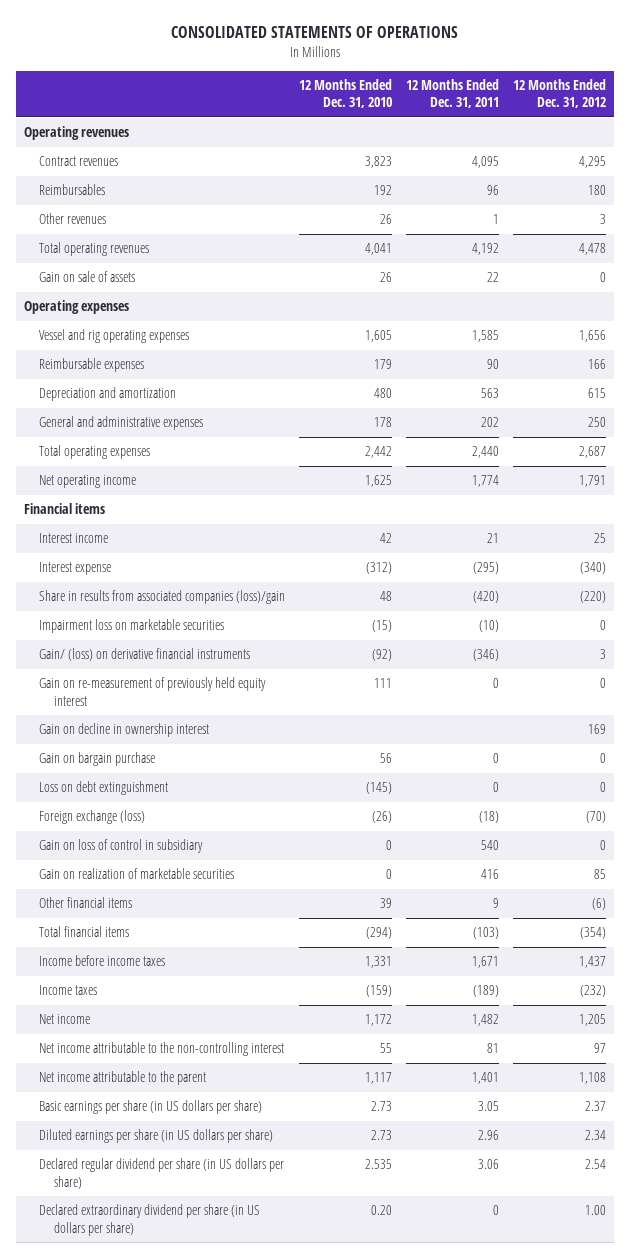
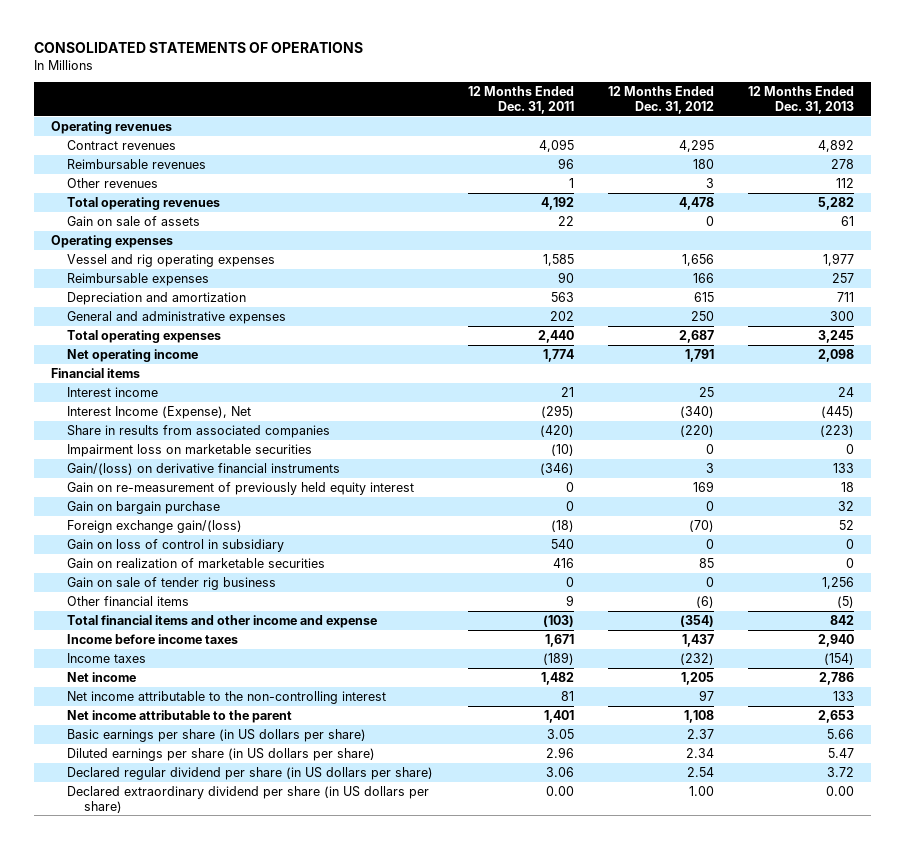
[298,78,392,109] 12 Months Ended Dec. 31, 2010 -> none
none -> [747,86,854,114] 12 Months Ended Dec. 31, 2013
[38,184,105,196] Reimbursables -> [67,158,207,169] Reimbursable revenues
[38,562,111,576] Interest expense -> [67,405,252,419] Interest Income (Expense), Net
[38,590,285,605] Share in results from associated companies (loss)/gain -> [67,424,331,438] Share in results from associated companies
[38,723,209,738] Gain on decline in ownership interest -> none
[38,648,250,662] Gain/ (loss) on derivative financial instruments -> [67,462,341,475] Gain/(loss) on derivative financial instruments
[600,678,607,689] 0 -> [692,480,714,492] 169
[38,781,168,796] Loss on debt extinguishment -> none
[38,810,145,825] Foreign exchange (loss) -> [67,519,243,533] Foreign exchange gain/(loss)
none -> [67,576,277,590] Gain on sale of tender rig business
[38,926,129,938] Total financial items -> [67,614,378,628] Total financial items and other income and expense
[493,1205,500,1216] 0 -> [545,785,574,796] 0.00

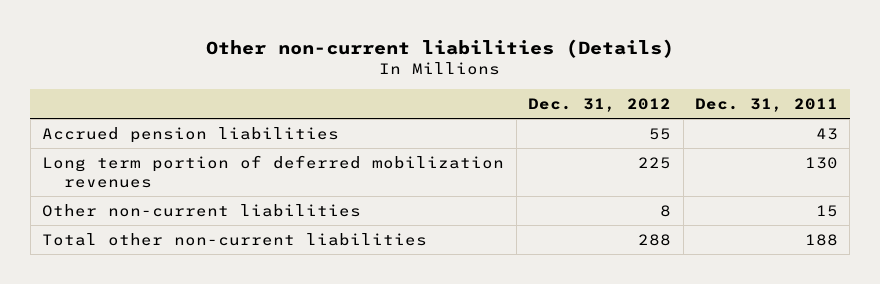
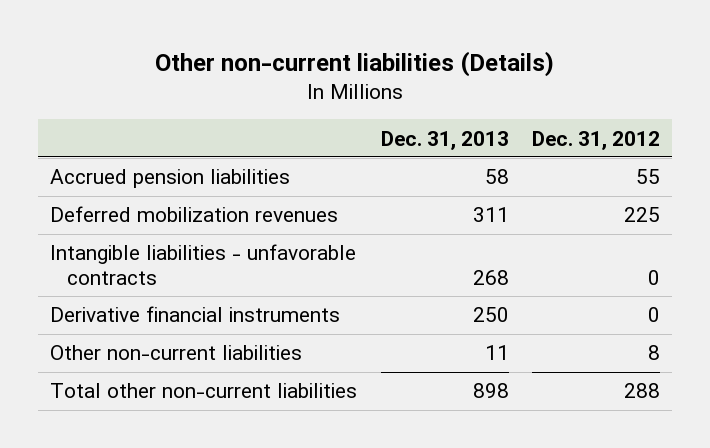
[695,98,839,113] Dec. 31, 2011 -> none
none -> [380,130,509,150] Dec. 31, 2013
[42,154,505,188] Long term portion of deferred mobilization revenues -> [50,206,339,223] Deferred mobilization revenues
none -> [50,244,357,285] Intangible liabilities - unfavorable contracts
none -> [50,306,341,323] Derivative financial instruments

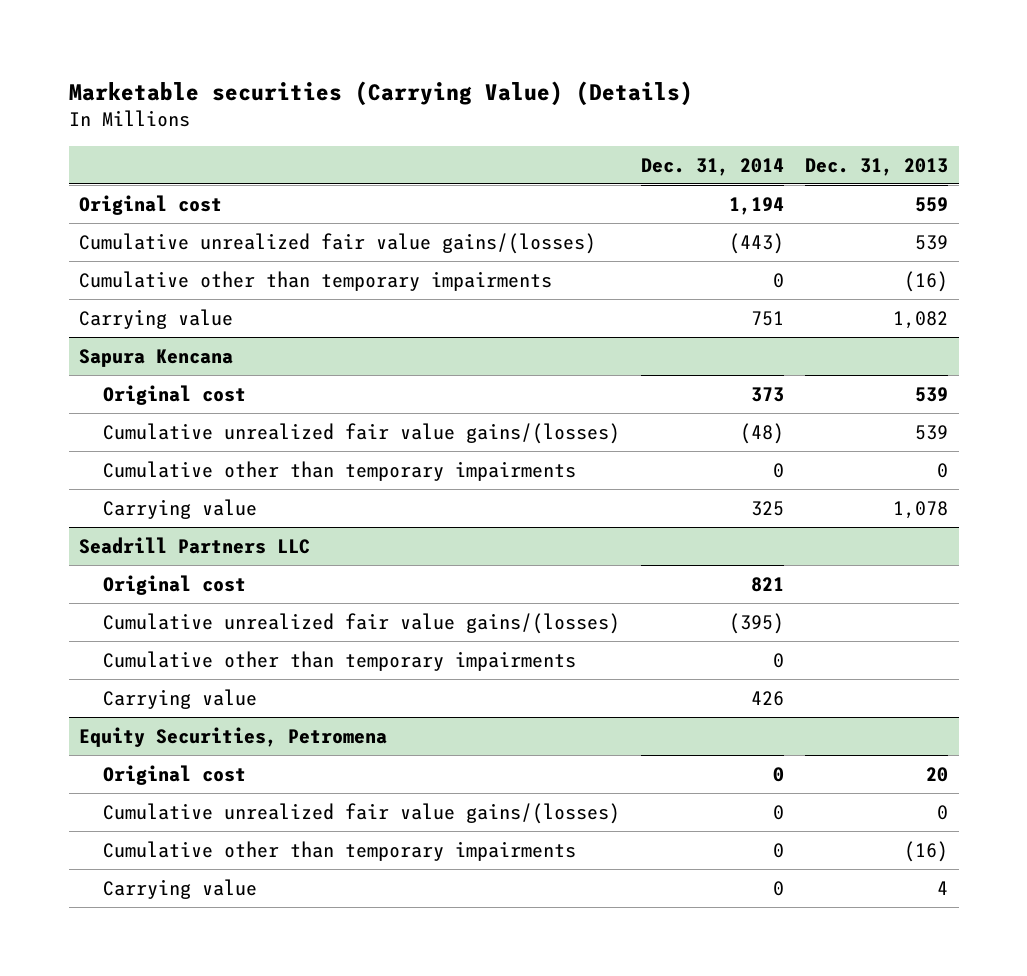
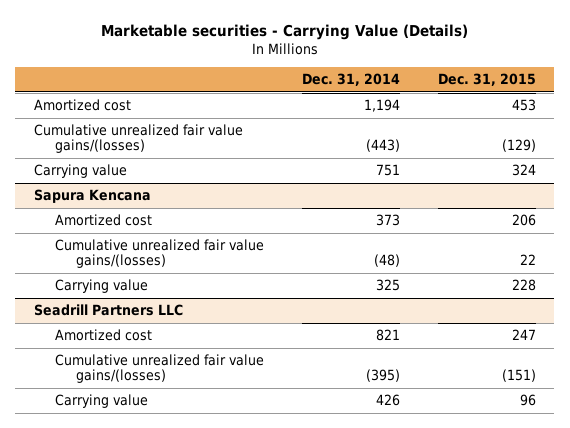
[68,80,693,106] Marketable securities (Carrying Value) (Details) -> [100,24,468,41] Marketable securities - Carrying Value (Details)
[805,157,949,176] Dec. 31, 2013 -> none
none -> [437,73,536,87] Dec. 31, 2015
[79,194,223,215] Original cost -> [34,99,132,112] Amortized cost
[79,270,553,291] Cumulative other than temporary impairments -> none
[103,384,247,405] Original cost -> [55,214,153,227] Amortized cost
[103,460,577,481] Cumulative other than temporary impairments -> none
[103,574,247,595] Original cost -> [55,329,153,342] Amortized cost
[103,650,577,671] Cumulative other than temporary impairments -> none
[79,726,388,747] Equity Securities, Petromena -> none
[103,764,247,785] Original cost -> none
[103,802,621,824] Cumulative unrealized fair value gains/(losses) -> none
[103,840,577,861] Cumulative other than temporary impairments -> none
[103,878,258,899] Carrying value -> none

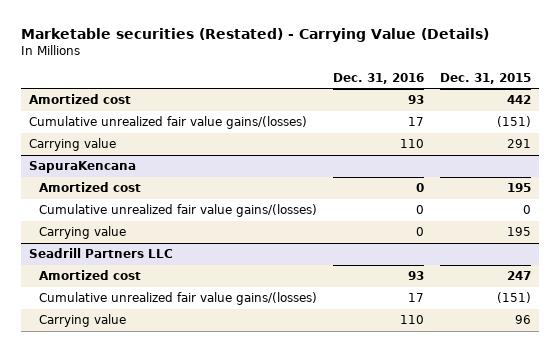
[100,24,468,41] Marketable securities - Carrying Value (Details) -> [20,27,489,42] Marketable securities (Restated) - Carrying Value (Details)
[301,73,400,87] Dec. 31, 2014 -> none
none -> [332,72,424,84] Dec. 31, 2016
[511,99,536,112] 453 -> [506,95,531,105] 442
[501,139,536,153] (129) -> [496,116,531,128] (151)
[511,164,536,177] 324 -> [506,139,531,149] 291
[34,189,152,204] Sapura Kencana -> [28,161,136,174] SapuraKencana
[511,214,536,227] 206 -> [506,183,531,193] 195
[519,254,536,266] 22 -> [522,205,531,215] 0
[511,279,536,292] 228 -> [506,227,531,237] 195

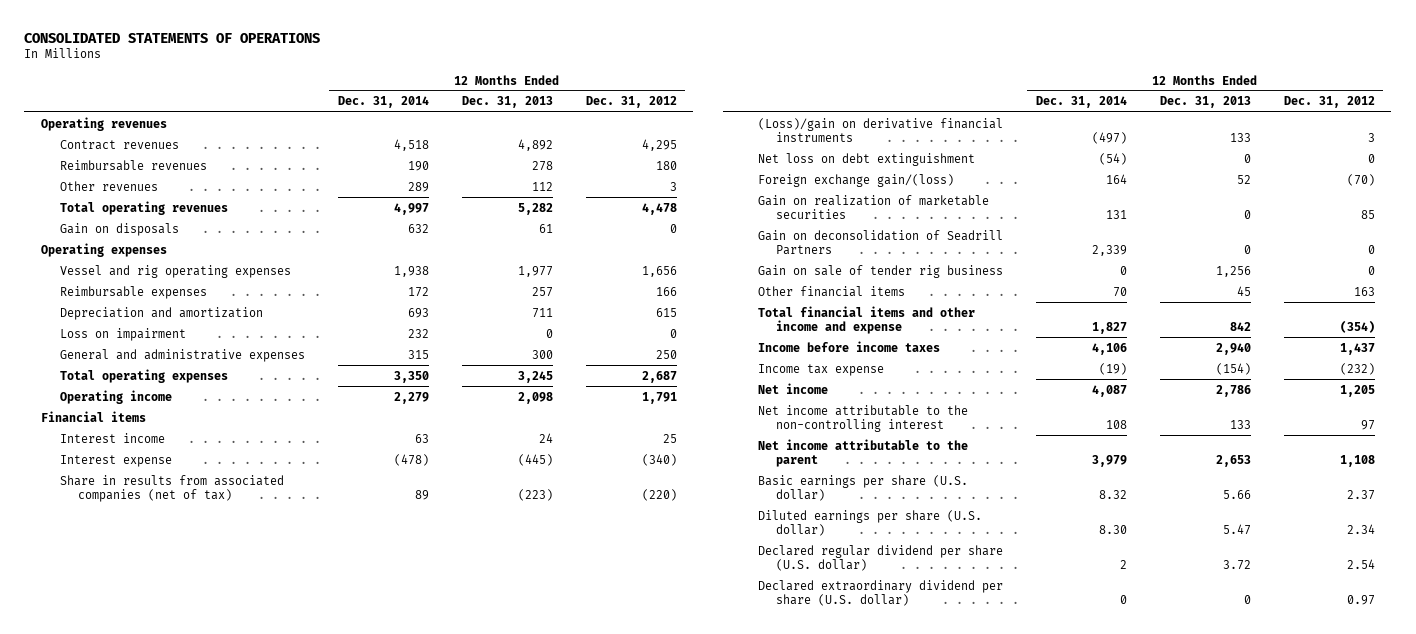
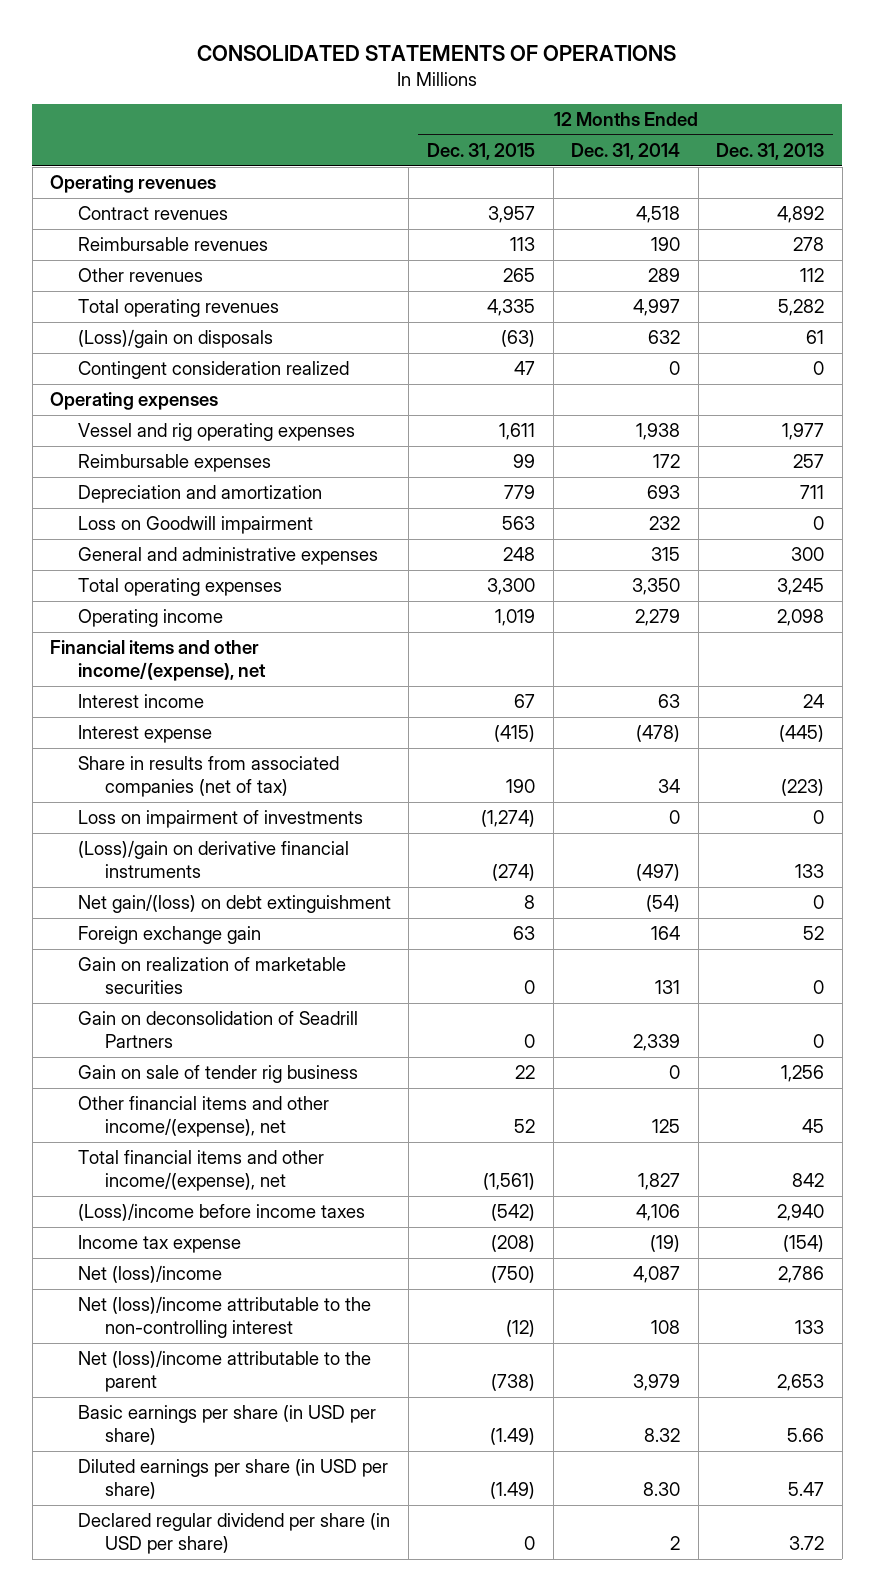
[585,96,677,109] Dec. 31, 2012 -> none
none -> [427,142,536,160] Dec. 31, 2015
[59,222,179,236] Gain on disposals -> [77,329,273,349] (Loss)/gain on disposals
none -> [77,361,349,380] Contingent consideration realized
[59,327,186,341] Loss on impairment -> [77,516,313,535] Loss on Goodwill impairment
[40,410,146,422] Financial items -> [50,640,266,682] Financial items and other income/(expense), net
[414,490,429,501] 89 -> [658,779,681,794] 34
none -> [77,810,363,829] Loss on impairment of investments
[757,152,975,166] Net loss on debt extinguishment -> [77,894,391,914] Net gain/(loss) on debt extinguishment
[757,173,954,187] Foreign exchange gain/(loss) -> [77,926,261,945] Foreign exchange gain
[757,285,905,297] Other financial items -> [77,1096,329,1138] Other financial items and other income/(expense), net
[1112,286,1127,297] 70 -> [652,1119,681,1134] 125
[757,305,975,335] Total financial items and other income and expense -> [77,1150,324,1192] Total financial items and other income/(expense), net
[757,340,940,352] Income before income taxes -> [77,1203,365,1222] (Loss)/income before income taxes
[757,579,1003,607] Declared extraordinary dividend per share (U.S. dollar) -> none
[757,382,828,394] Net income -> [77,1265,222,1284] Net (loss)/income
[757,404,968,433] Net income attributable to the non-controlling interest -> [77,1296,371,1339] Net (loss)/income attributable to the non-controlling interest
[757,438,968,468] Net income attributable to the parent -> [77,1350,371,1393] Net (loss)/income attributable to the parent
[757,474,968,502] Basic earnings per share (U.S. dollar) -> [77,1405,376,1446] Basic earnings per share (in USD per share)
[757,509,982,537] Diluted earnings per share (U.S. dollar) -> [77,1459,388,1500] Diluted earnings per share (in USD per share)
[757,544,1003,572] Declared regular dividend per share (U.S. dollar) -> [77,1513,390,1555] Declared regular dividend per share (in USD per share)

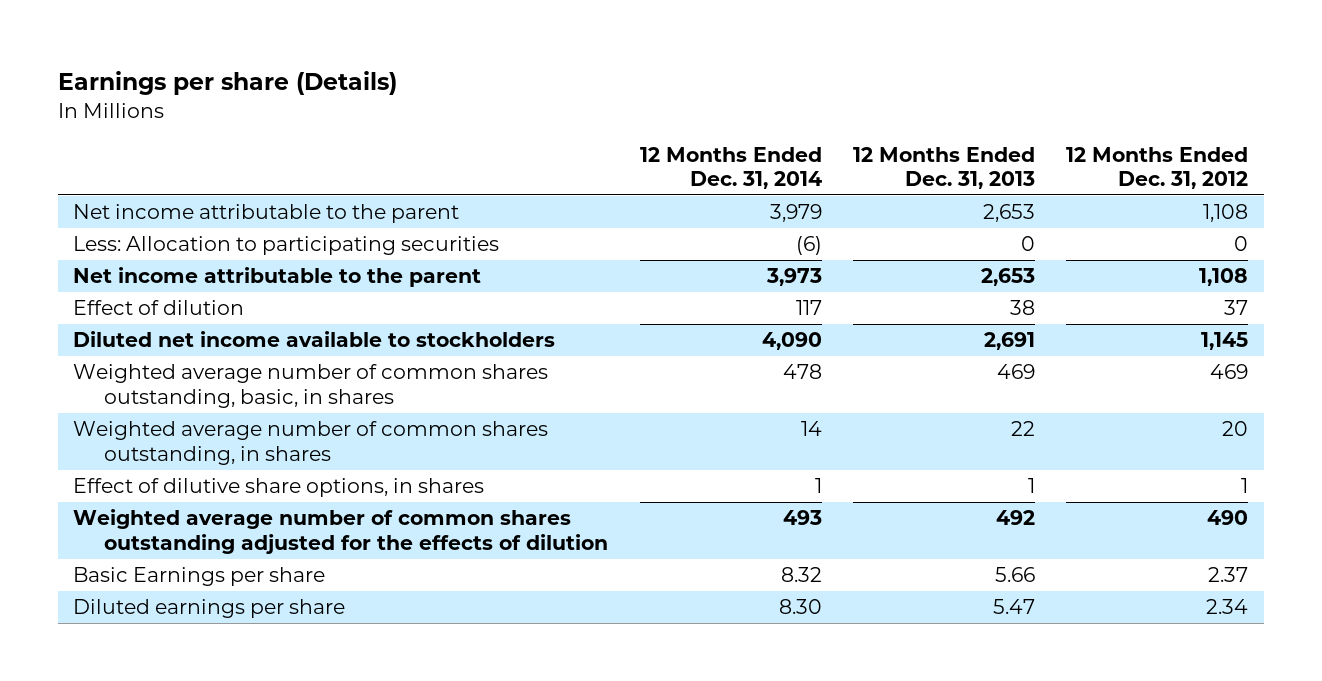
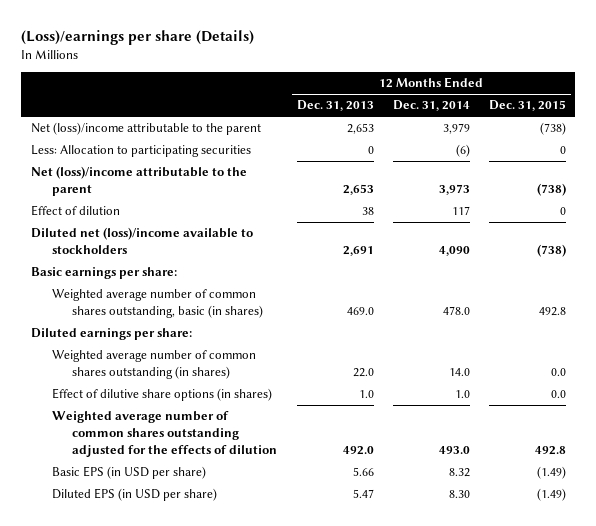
[57,70,397,95] Earnings per share (Details) -> [21,30,255,46] (Loss)/earnings per share (Details)
[1066,146,1249,190] 12 Months Ended Dec. 31, 2012 -> none
none -> [488,100,566,112] Dec. 31, 2015
[73,204,460,224] Net income attributable to the parent -> [30,122,261,136] Net (loss)/income attributable to the parent
[73,267,482,288] Net income attributable to the parent -> [30,166,247,197] Net (loss)/income attributable to the parent
[73,331,556,348] Diluted net income available to stockholders -> [30,227,253,255] Diluted net (loss)/income available to stockholders
none -> [30,267,177,280] Basic earnings per share:
[73,364,549,408] Weighted average number of common shares outstanding, basic, in shares -> [51,289,264,319] Weighted average number of common shares outstanding, basic (in shares)
[782,364,822,380] 478 -> [442,306,470,316] 478.0
[996,364,1035,380] 469 -> [346,307,374,316] 469.0
none -> [30,328,192,341] Diluted earnings per share:
[73,421,549,465] Weighted average number of common shares outstanding, in shares -> [51,350,256,380] Weighted average number of common shares outstanding (in shares)
[800,421,822,437] 14 -> [448,368,470,377] 14.0
[1010,421,1035,437] 22 -> [352,368,374,378] 22.0
[73,478,485,498] Effect of dilutive share options, in shares -> [51,388,272,402] Effect of dilutive share options (in shares)
[814,478,822,494] 1 -> [454,390,470,399] 1.0
[1027,478,1035,494] 1 -> [358,390,374,399] 1.0
[782,510,822,526] 493 -> [438,446,470,455] 493.0
[995,510,1035,526] 492 -> [342,446,374,456] 492.0
[73,567,326,587] Basic Earnings per share -> [51,466,206,480] Basic EPS (in USD per share)
[73,599,346,619] Diluted earnings per share -> [51,488,217,502] Diluted EPS (in USD per share)

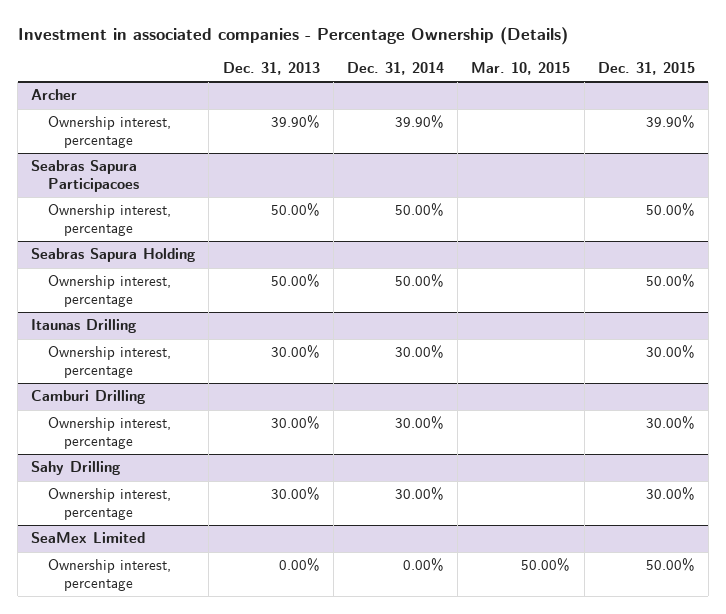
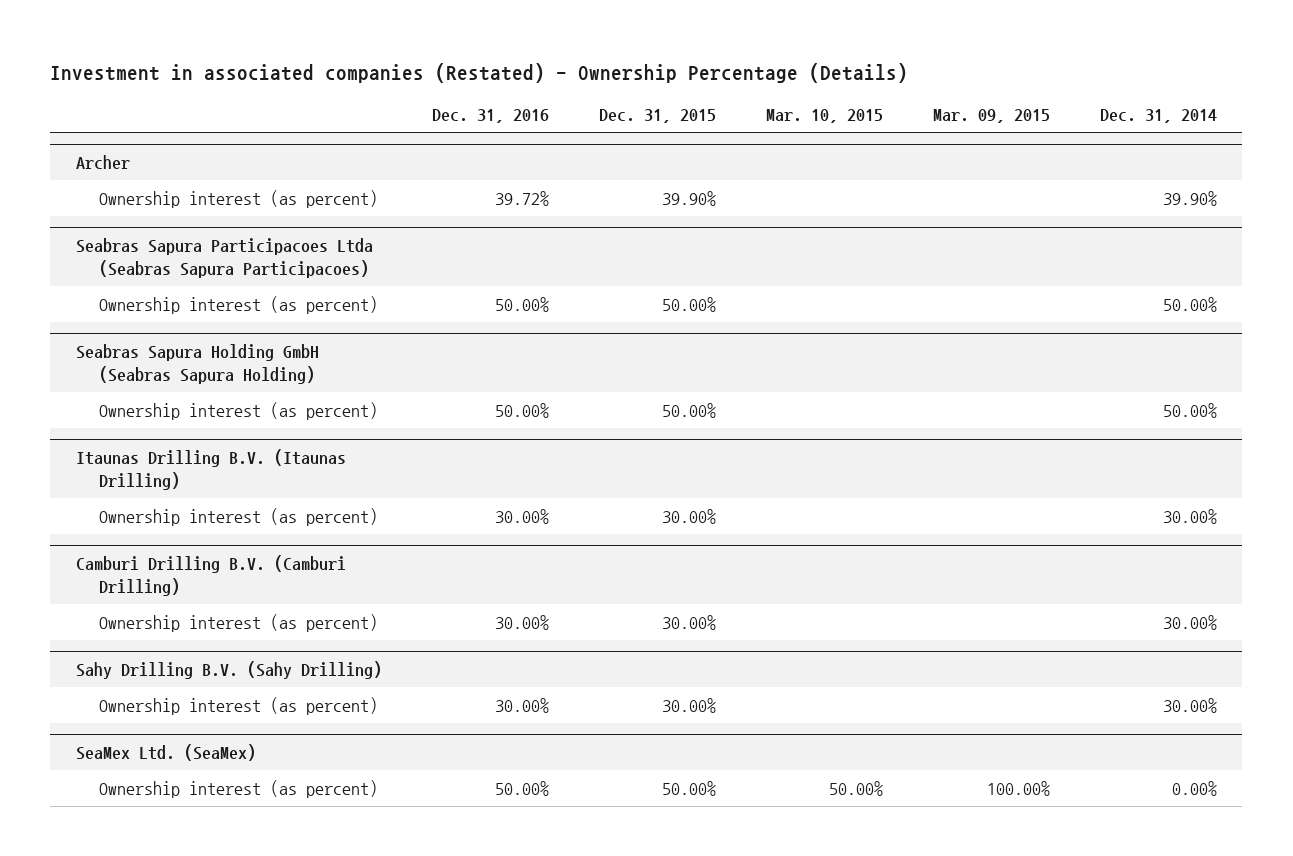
[17,26,568,45] Investment in associated companies - Percentage Ownership (Details) -> [50,62,909,83] Investment in associated companies (Restated) - Ownership Percentage (Details)
[222,61,320,75] Dec. 31, 2013 -> none
none -> [431,109,549,124] Dec. 31, 2016
none -> [933,109,1051,124] Mar. 09, 2015
[47,116,171,148] Ownership interest, percentage -> [99,189,379,208] Ownership interest (as percent)
[31,160,139,192] Seabras Sapura Participacoes -> [75,238,373,279] Seabras Sapura Participacoes Ltda (Seabras Sapura Participacoes)
[47,204,171,236] Ownership interest, percentage -> [99,295,379,314] Ownership interest (as percent)
[31,248,196,263] Seabras Sapura Holding -> [75,344,319,385] Seabras Sapura Holding GmbH (Seabras Sapura Holding)
[47,275,171,307] Ownership interest, percentage -> [99,401,379,420] Ownership interest (as percent)
[31,319,137,334] Itaunas Drilling -> [75,449,346,491] Itaunas Drilling B.V. (Itaunas Drilling)
[47,346,171,378] Ownership interest, percentage -> [99,507,379,526] Ownership interest (as percent)
[31,390,146,405] Camburi Drilling -> [75,555,346,597] Camburi Drilling B.V. (Camburi Drilling)
[47,417,171,449] Ownership interest, percentage -> [99,613,379,632] Ownership interest (as percent)
[31,461,121,476] Sahy Drilling -> [75,661,382,680] Sahy Drilling B.V. (Sahy Drilling)
[47,488,171,520] Ownership interest, percentage -> [99,696,379,715] Ownership interest (as percent)
[31,532,146,544] SeaMex Limited -> [75,744,256,762] SeaMex Ltd. (SeaMex)
[47,559,171,591] Ownership interest, percentage -> [99,779,379,798] Ownership interest (as percent)

